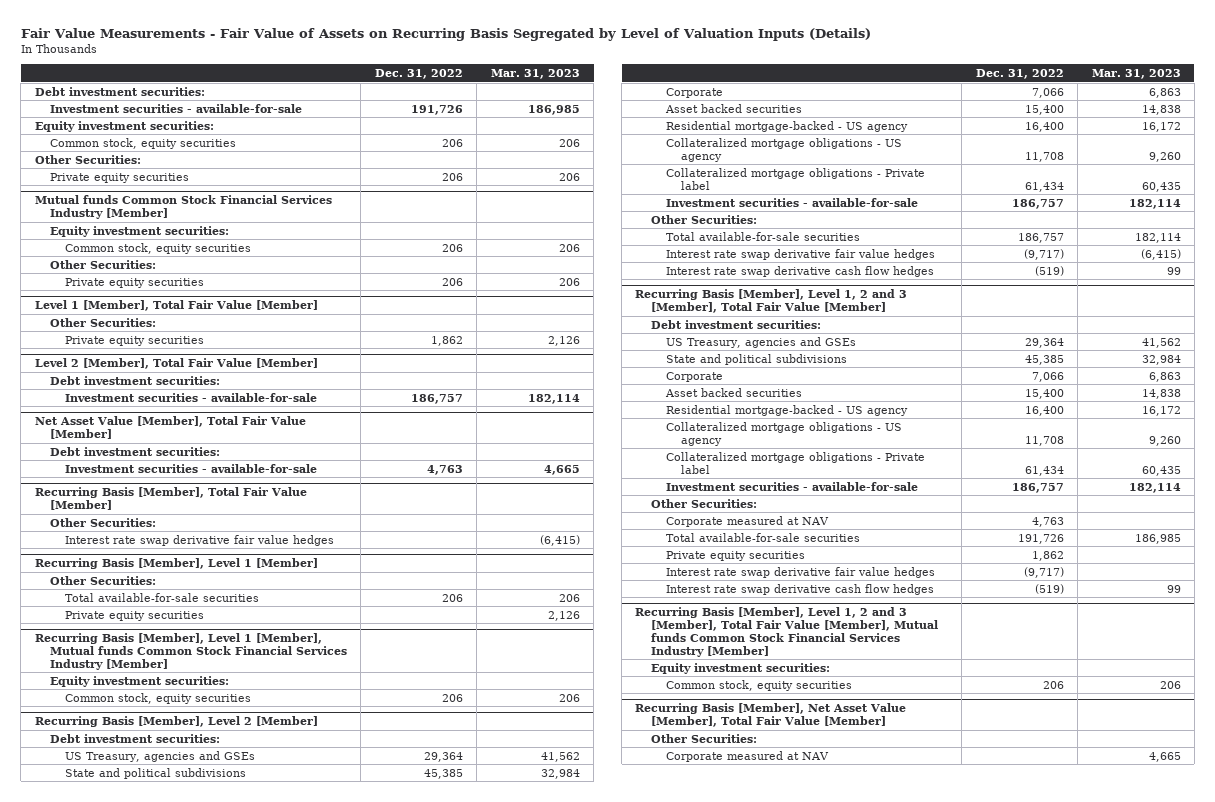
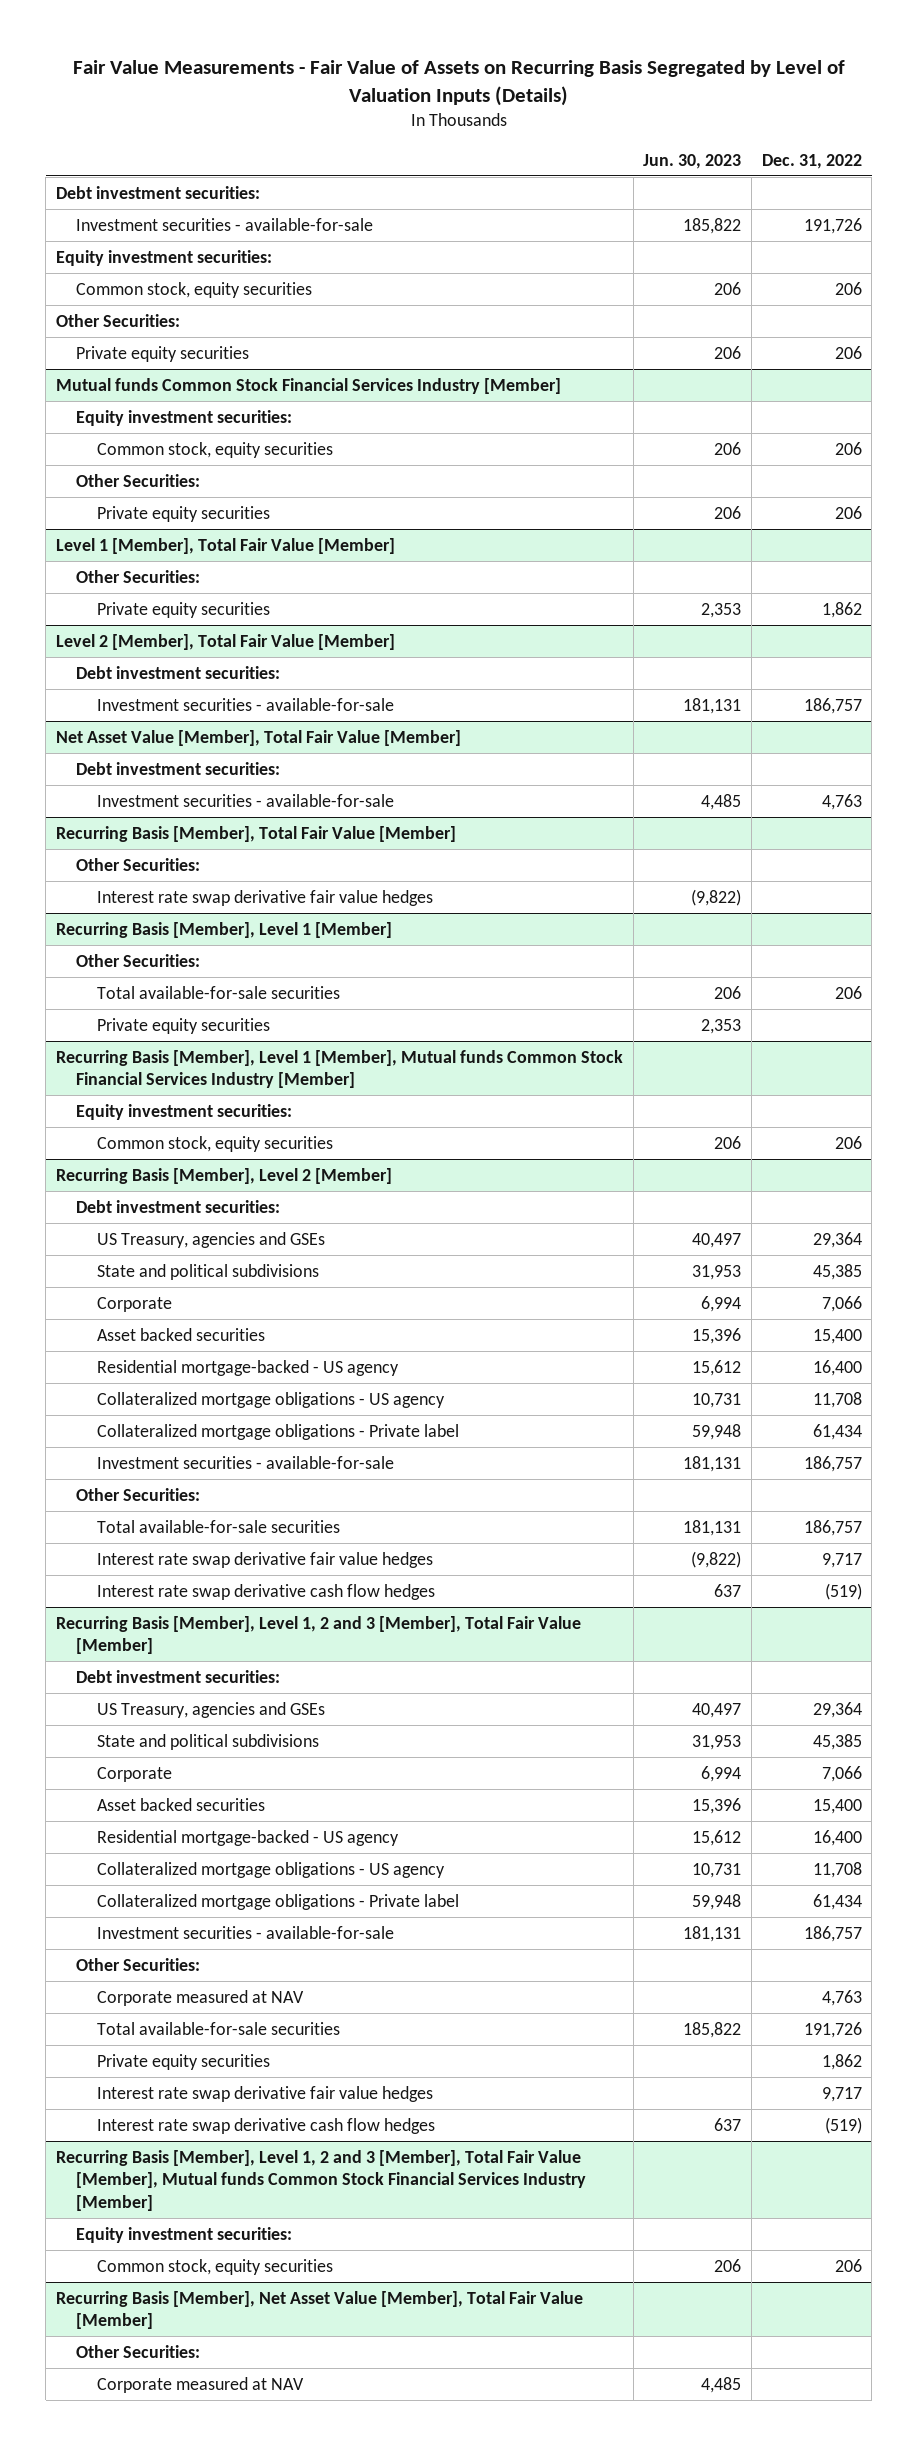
[490,68,580,79] Mar. 31, 2023 -> none
none -> [643,153,742,169] Jun. 30, 2023
[1023,248,1064,260] (9,717) -> [821,1552,862,1568] 9,717
[1023,566,1064,578] (9,717) -> [821,2086,862,2102] 9,717

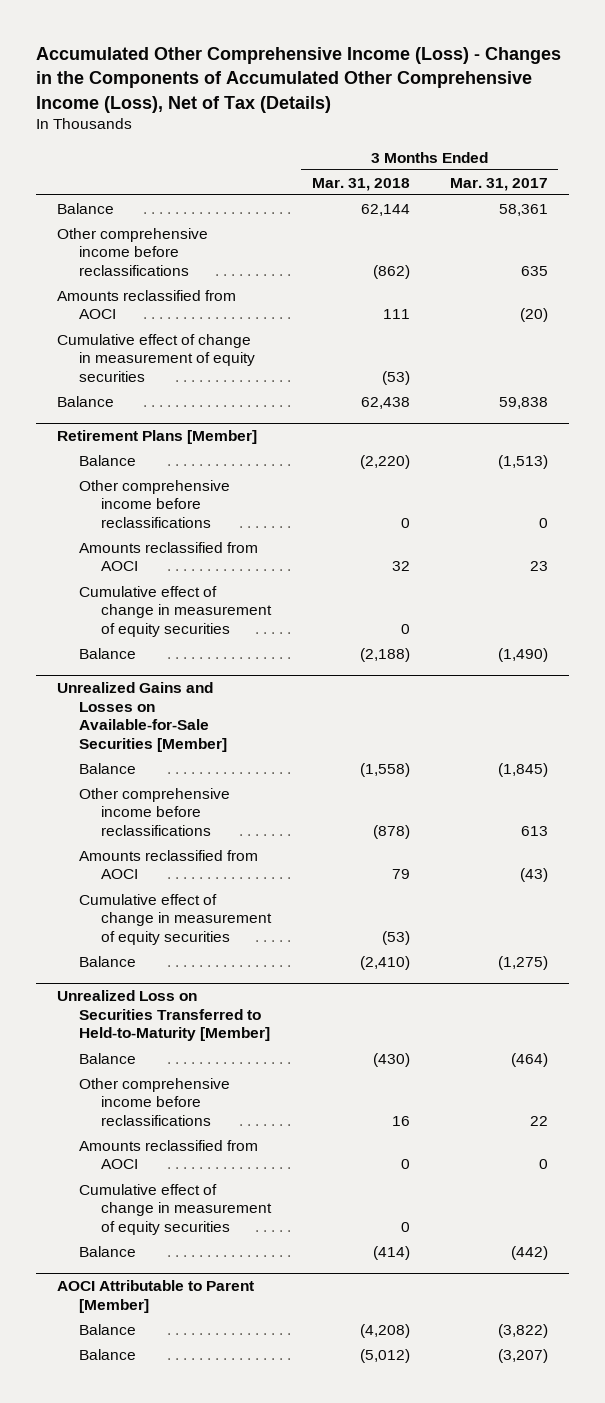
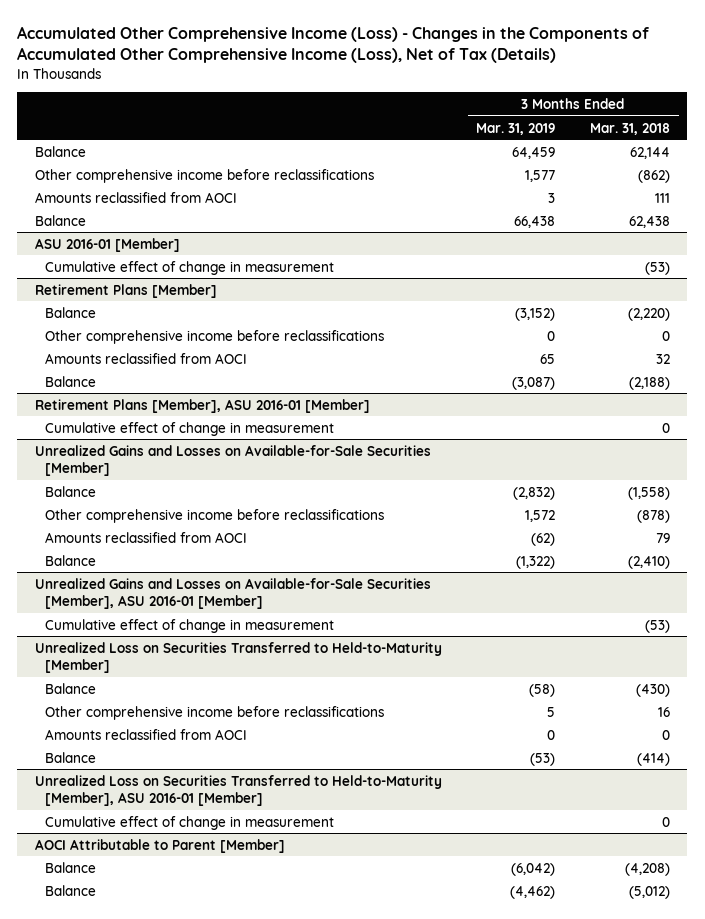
[450,177,549,191] Mar. 31, 2017 -> none
none -> [476,122,556,135] Mar. 31, 2019
[56,333,255,383] Cumulative effect of change in measurement of equity securities -> none
none -> [34,237,180,252] ASU 2016-01 [Member]
none -> [45,260,335,275] Cumulative effect of change in measurement
[78,585,272,638] Cumulative effect of change in measurement of equity securities -> none
none -> [34,398,370,413] Retirement Plans [Member], ASU 2016-01 [Member]
none -> [45,421,335,436] Cumulative effect of change in measurement
[78,893,272,946] Cumulative effect of change in measurement of equity securities -> none
none -> [34,577,431,609] Unrealized Gains and Losses on Available-for-Sale Securities [Member], ASU 2016-01 [Member]
none -> [45,618,335,633] Cumulative effect of change in measurement
[78,1183,272,1236] Cumulative effect of change in measurement of equity securities -> none
none -> [34,774,442,806] Unrealized Loss on Securities Transferred to Held-to-Maturity [Member], ASU 2016-01 [Member]
none -> [45,815,335,830] Cumulative effect of change in measurement

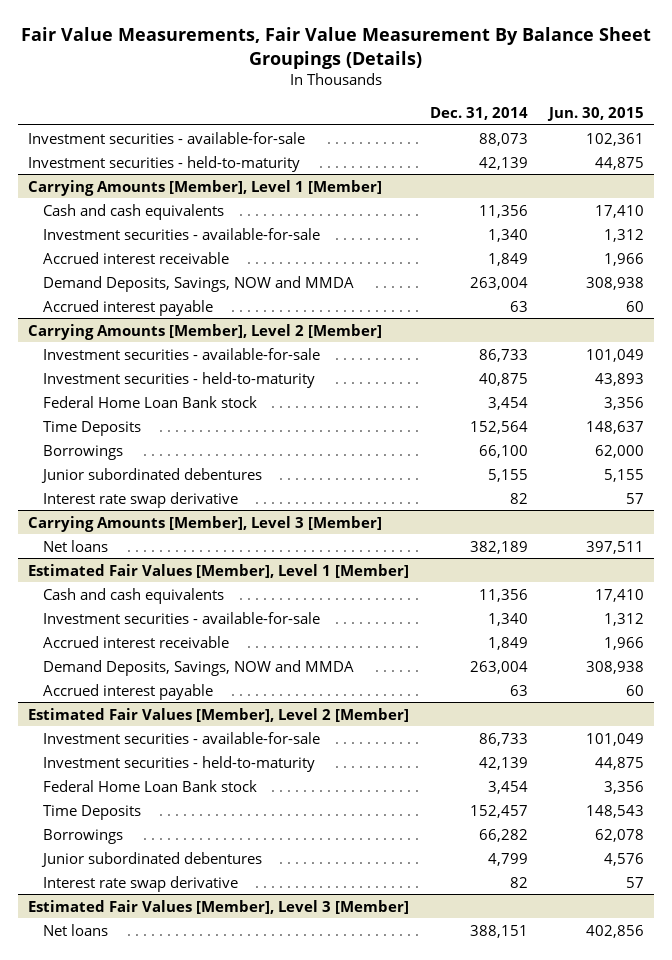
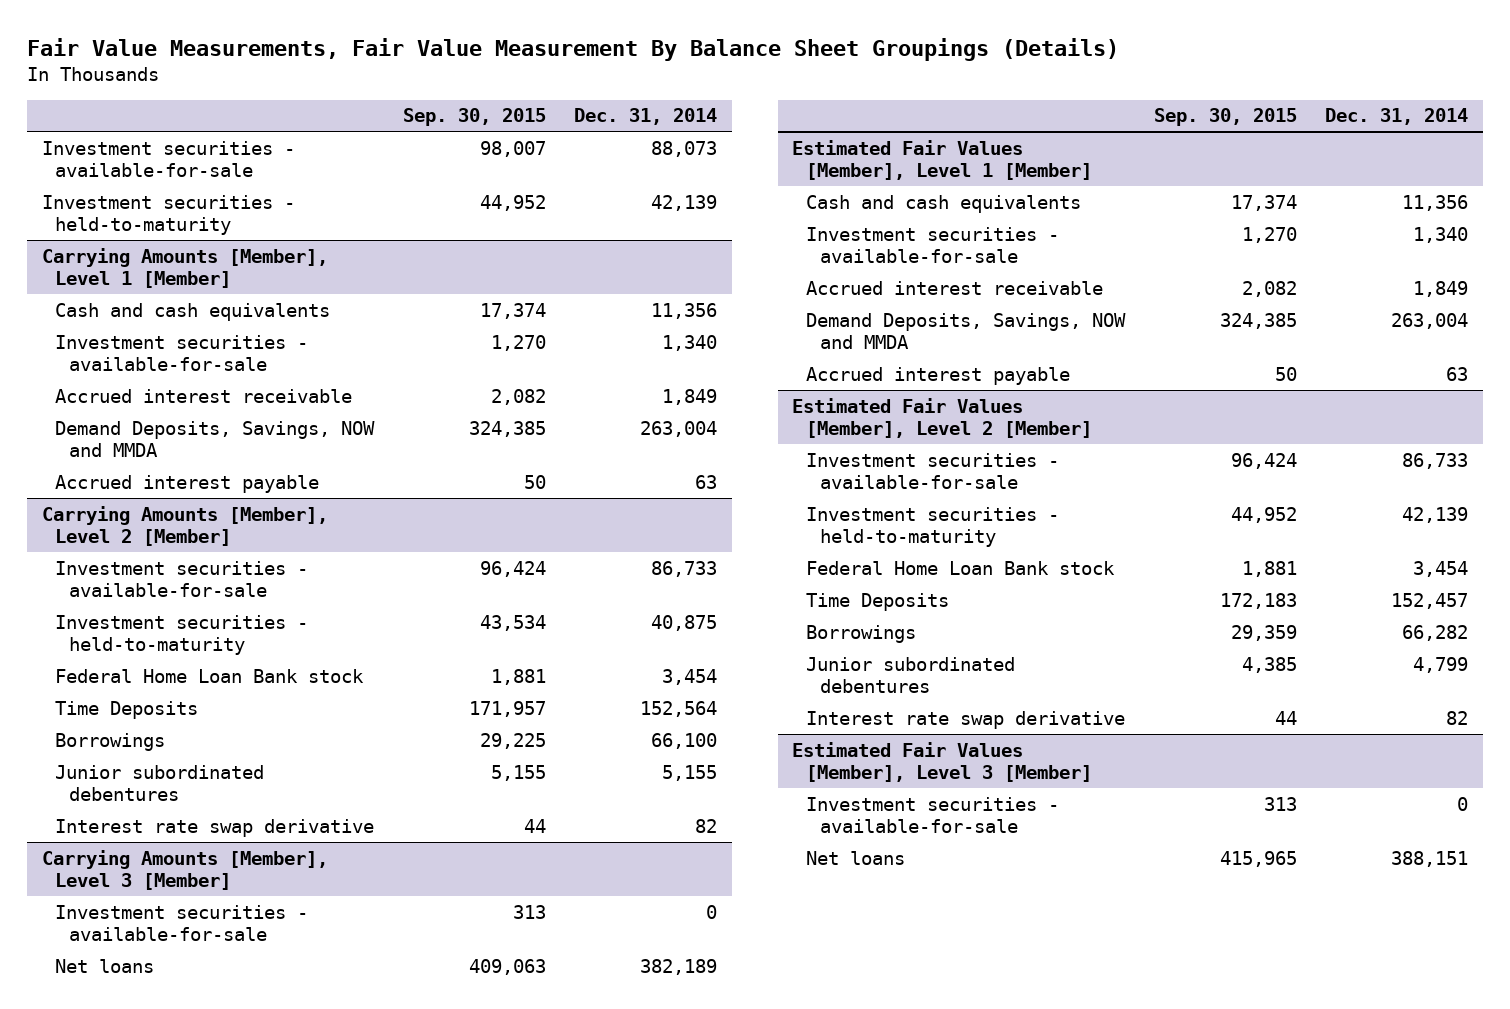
[546,106,644,121] Jun. 30, 2015 -> none
none -> [402,108,546,127] Sep. 30, 2015
none -> [55,904,309,942] Investment securities - available-for-sale
none -> [806,796,1060,834] Investment securities - available-for-sale

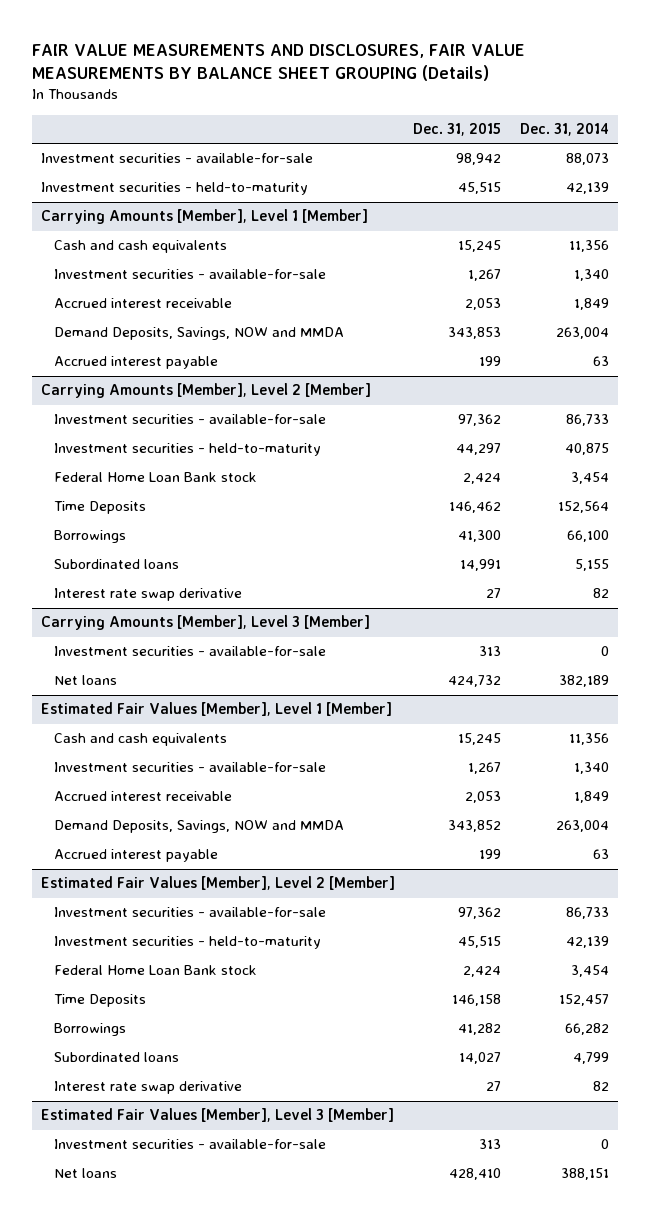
[27,38,1120,62] Fair Value Measurements, Fair Value Measurement By Balance Sheet Groupings (Details) -> [32,43,526,82] FAIR VALUE MEASUREMENTS AND DISCLOSURES, FAIR VALUE MEASUREMENTS BY BALANCE SHEET GROUPING (Details)
[402,108,546,127] Sep. 30, 2015 -> none
none -> [413,123,502,137] Dec. 31, 2015
[55,764,265,802] Junior subordinated debentures -> [53,559,179,570] Subordinated loans
[806,656,1016,694] Junior subordinated debentures -> [53,1052,179,1063] Subordinated loans

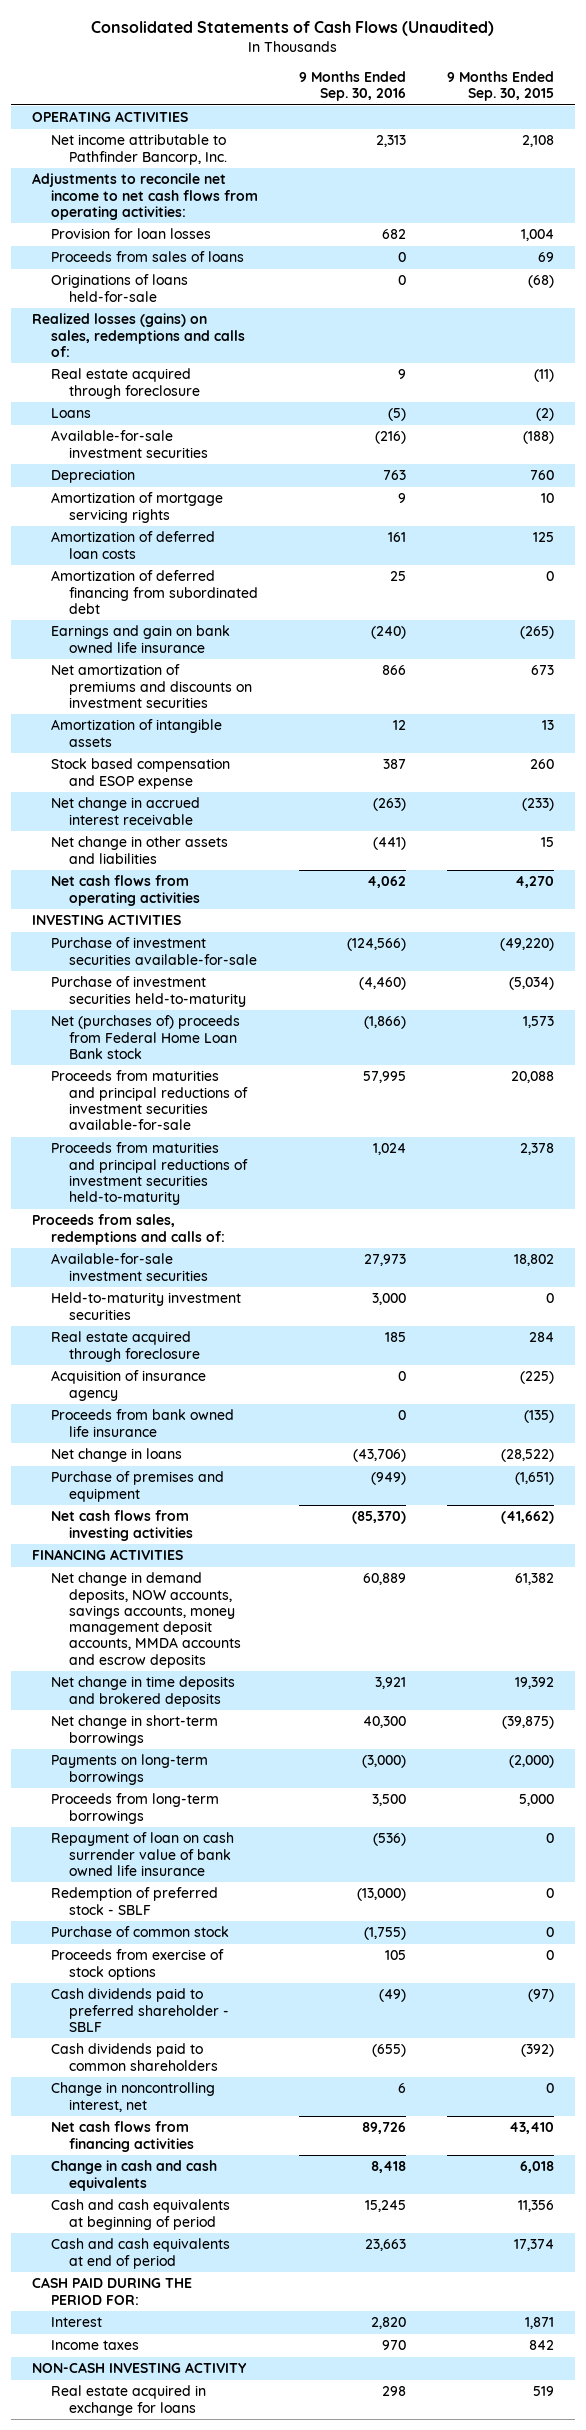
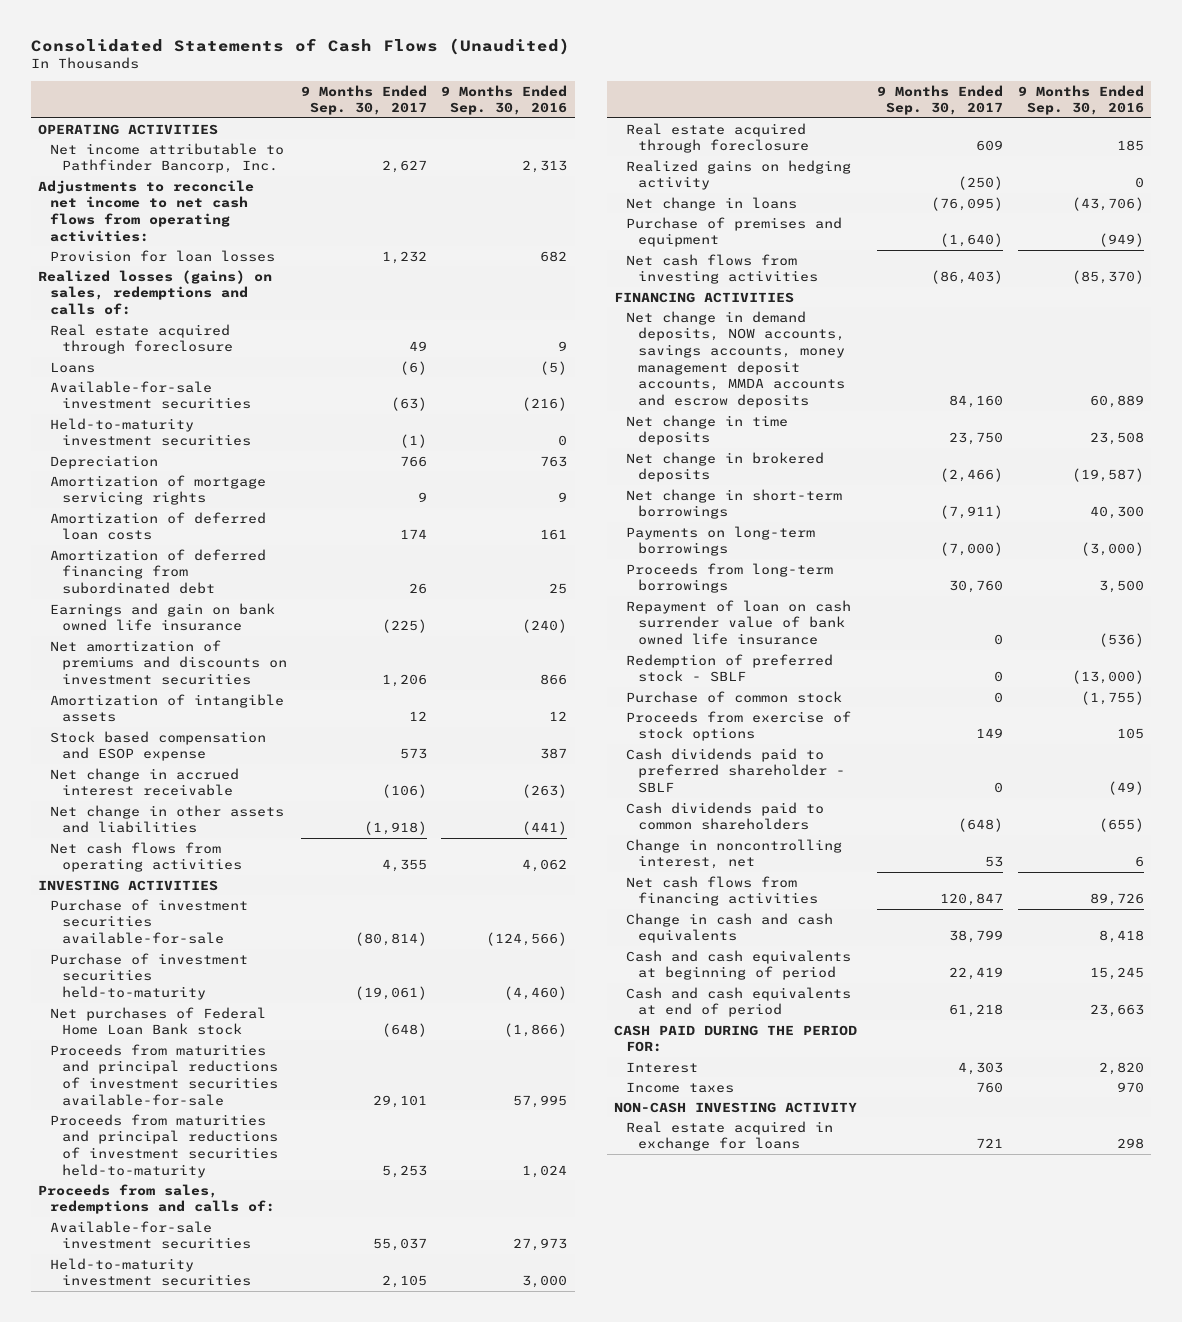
[447,71,555,102] 9 Months Ended Sep. 30, 2015 -> none
none -> [301,84,428,116] 9 Months Ended Sep. 30, 2017
[50,251,244,263] Proceeds from sales of loans -> none
[50,274,188,302] Originations of loans held-for-sale -> none
none -> [49,417,251,447] Held-to-maturity investment securities
[50,1015,240,1059] Net (purchases of) proceeds from Federal Home Loan Bank stock -> [49,1006,266,1036] Net purchases of Federal Home Loan Bank stock
[50,1370,206,1401] Acquisition of insurance agency -> none
[50,1409,234,1437] Proceeds from bank owned life insurance -> none
none -> [626,159,852,191] Realized gains on hedging activity
[50,1676,235,1707] Net change in time deposits and brokered deposits -> [626,414,789,446] Net change in time deposits
[375,1677,407,1690] 3,921 -> [1089,432,1144,446] 23,508
none -> [626,451,825,483] Net change in brokered deposits

